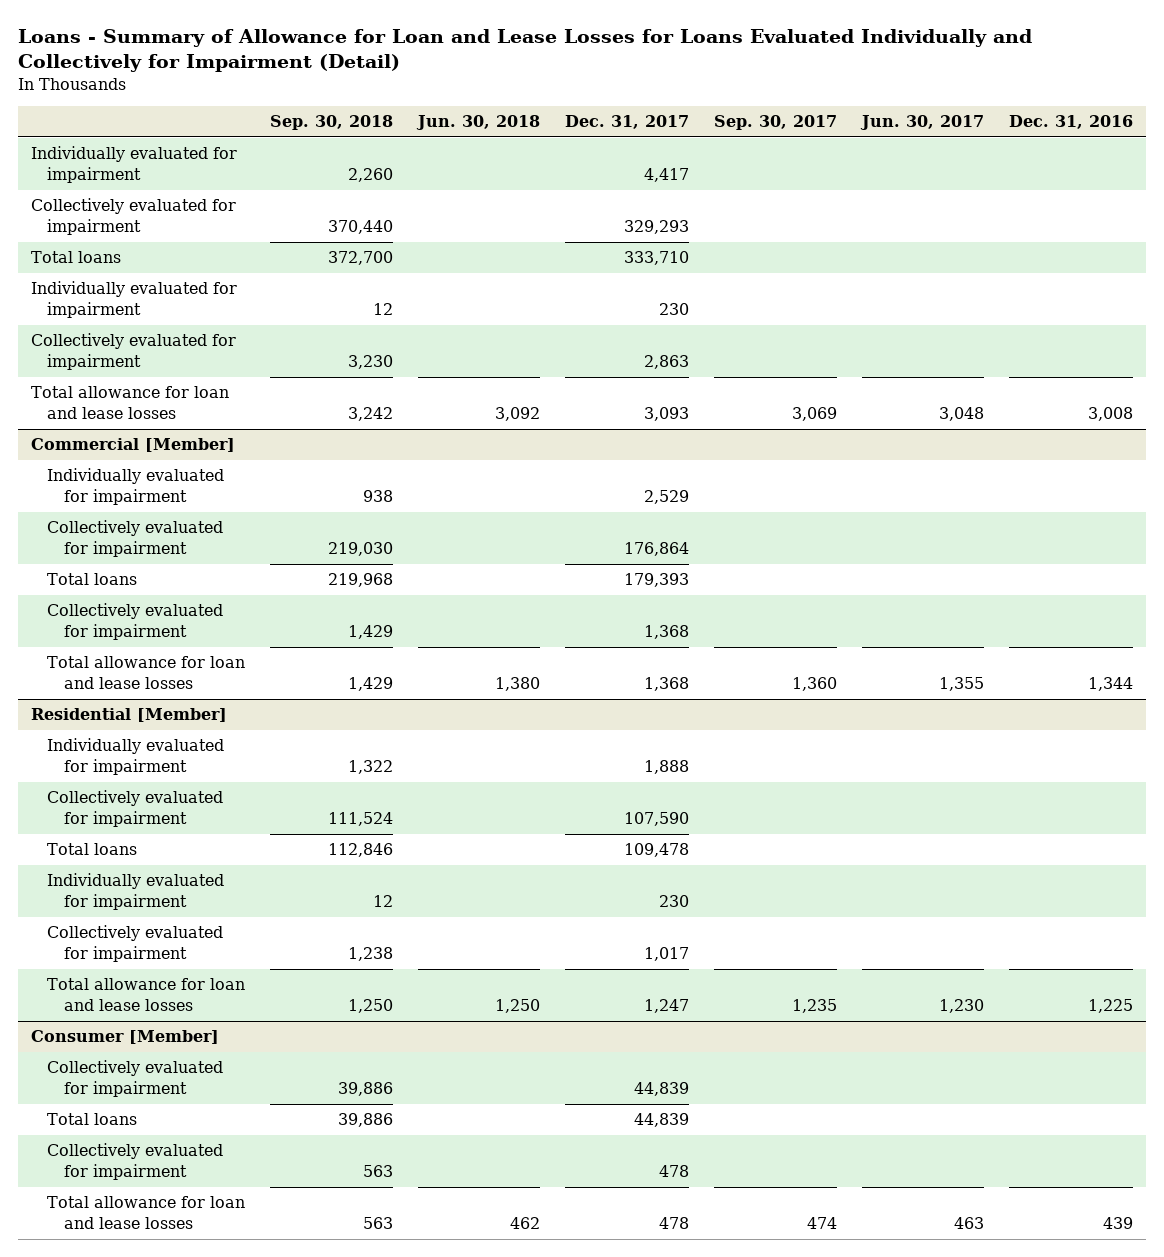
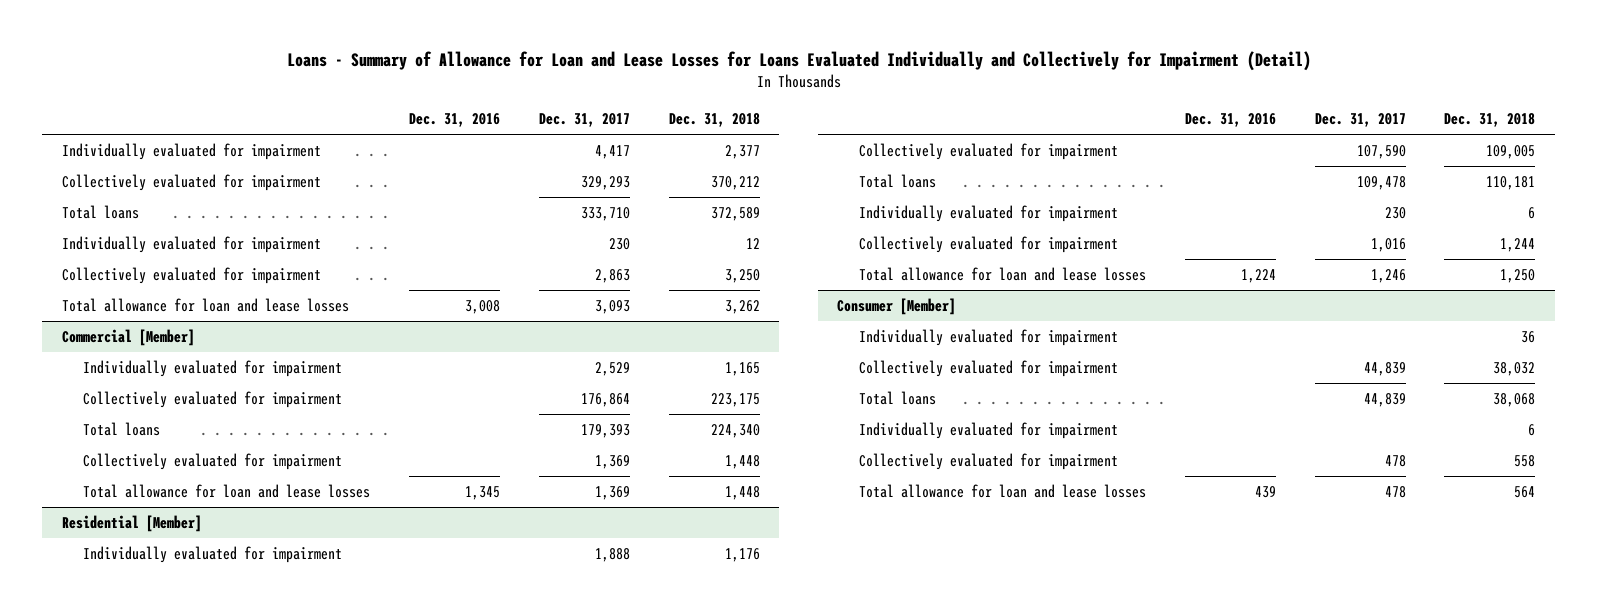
[270,115,394,131] Sep. 30, 2018 -> none
[416,115,541,131] Jun. 30, 2018 -> none
[714,115,838,131] Sep. 30, 2017 -> none
[860,115,985,131] Jun. 30, 2017 -> none
none -> [668,113,760,128] Dec. 31, 2018
[644,625,690,640] 1,368 -> [594,455,630,470] 1,369
[644,677,690,692] 1,368 -> [594,486,630,501] 1,369
[1088,677,1134,692] 1,344 -> [464,486,500,501] 1,345
[644,947,690,962] 1,017 -> [1370,238,1406,253] 1,016
[644,999,690,1014] 1,247 -> [1370,269,1406,284] 1,246
[1088,999,1134,1014] 1,225 -> [1240,269,1276,284] 1,224
none -> [858,329,1118,347] Individually evaluated for impairment
none -> [858,422,1118,440] Individually evaluated for impairment

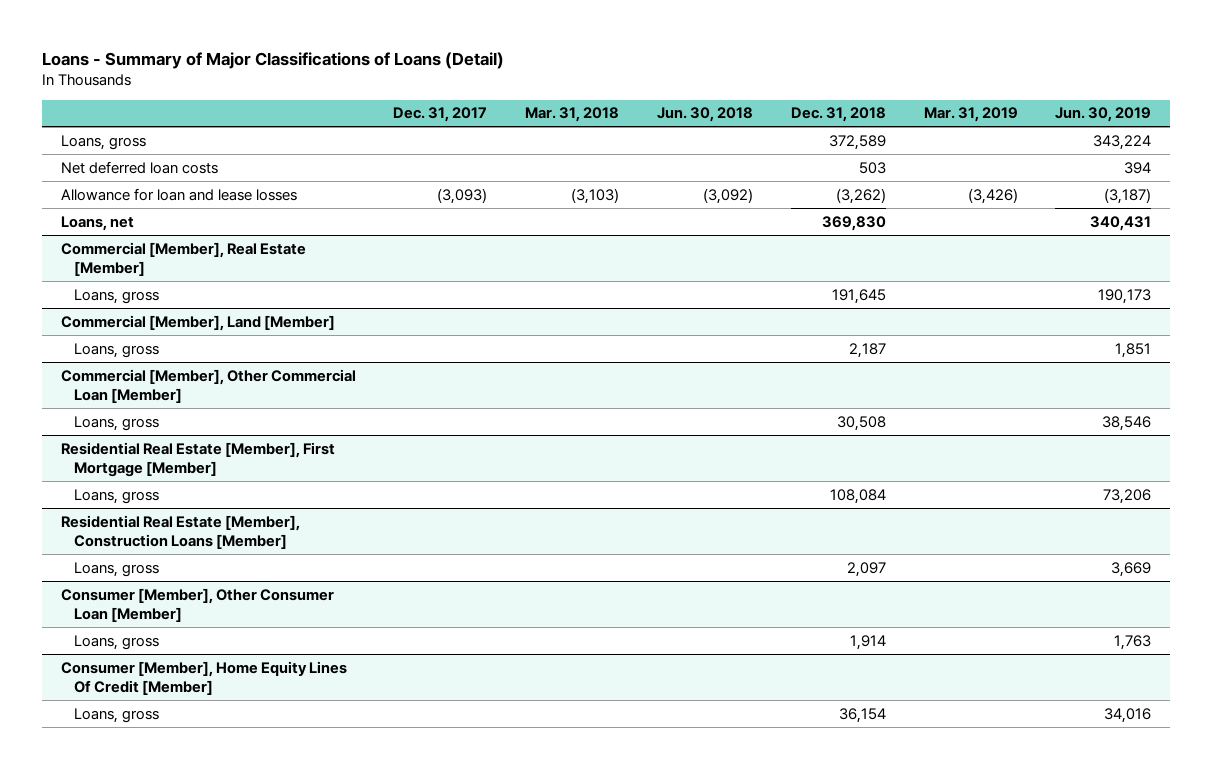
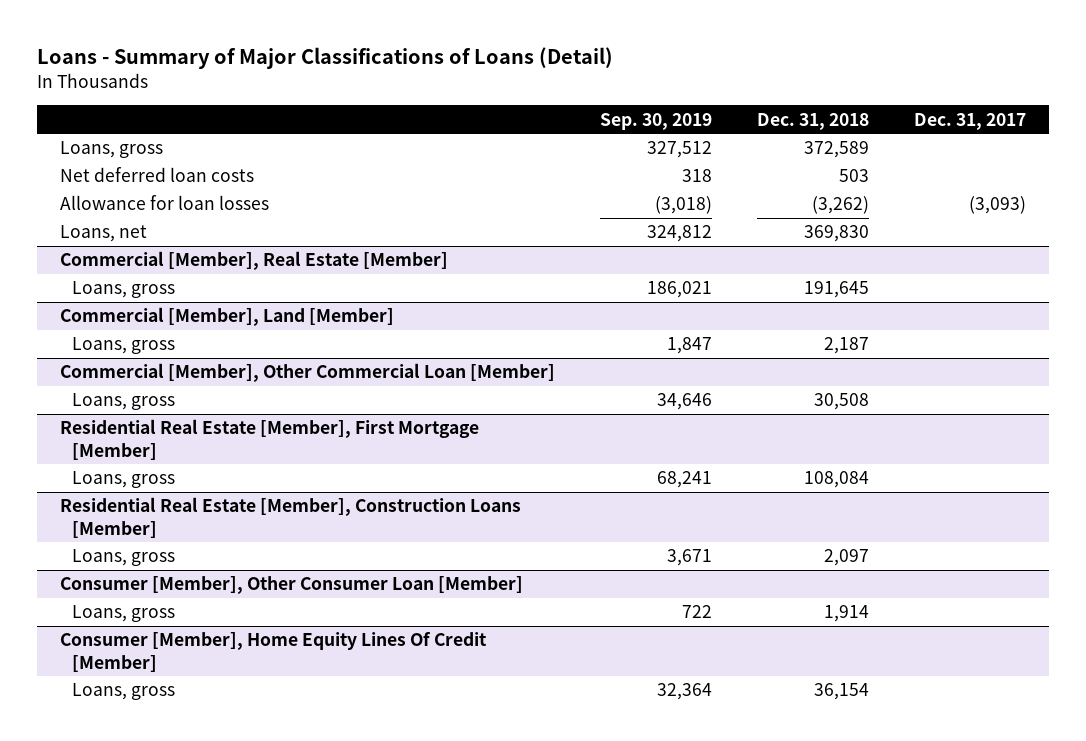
[525,107,620,123] Mar. 31, 2018 -> none
[657,107,754,123] Jun. 30, 2018 -> none
[923,107,1018,123] Mar. 31, 2019 -> none
[1055,107,1152,123] Jun. 30, 2019 -> none
none -> [600,112,713,130] Sep. 30, 2019
[60,187,297,201] Allowance for loan and lease losses -> [59,195,269,211] Allowance for loan losses

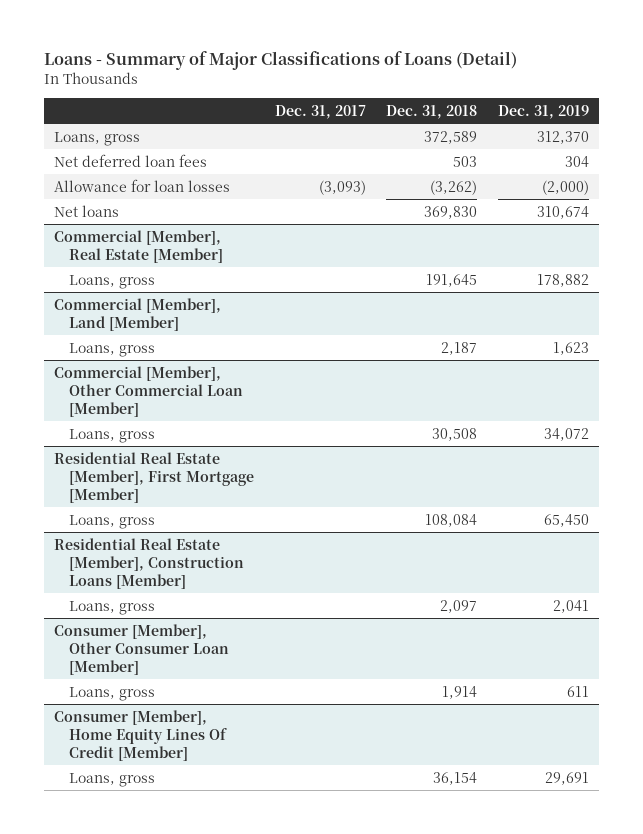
[600,112,713,130] Sep. 30, 2019 -> none
none -> [497,104,589,119] Dec. 31, 2019
[59,167,254,183] Net deferred loan costs -> [53,153,207,167] Net deferred loan fees
[59,225,147,243] Loans, net -> [53,204,119,217] Net loans

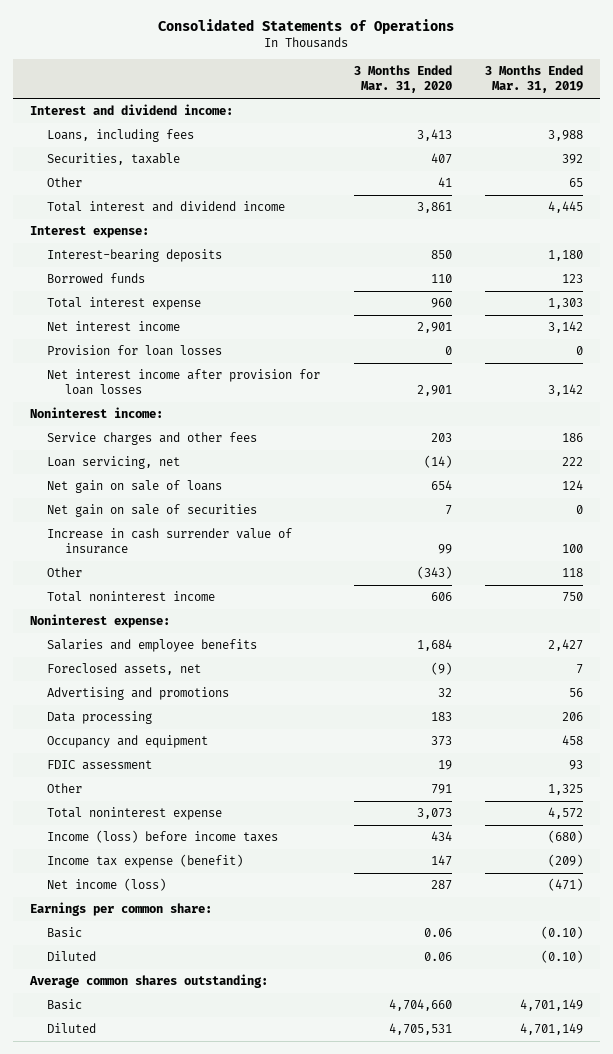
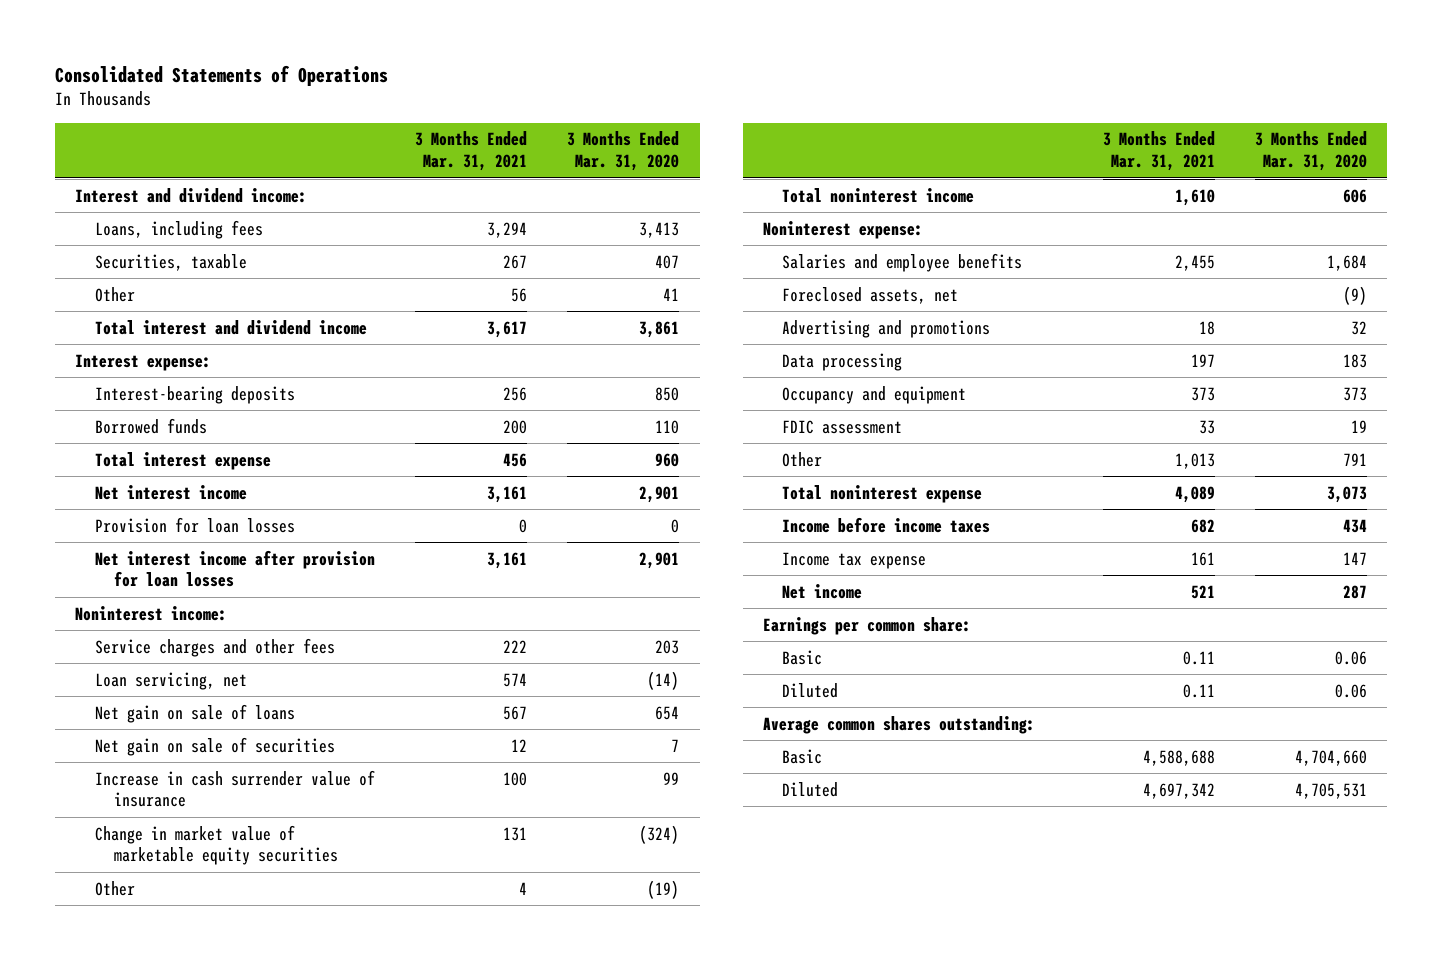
[485,65,584,94] 3 Months Ended Mar. 31, 2019 -> none
none -> [414,131,527,172] 3 Months Ended Mar. 31, 2021
none -> [94,824,338,866] Change in market value of marketable equity securities
[416,566,452,580] (343) -> [647,879,680,899] (19)
[47,830,279,844] Income (loss) before income taxes -> [782,516,991,533] Income before income taxes
[47,854,244,869] Income tax expense (benefit) -> [782,551,927,569] Income tax expense
[47,878,167,892] Net income (loss) -> [782,583,863,599] Net income

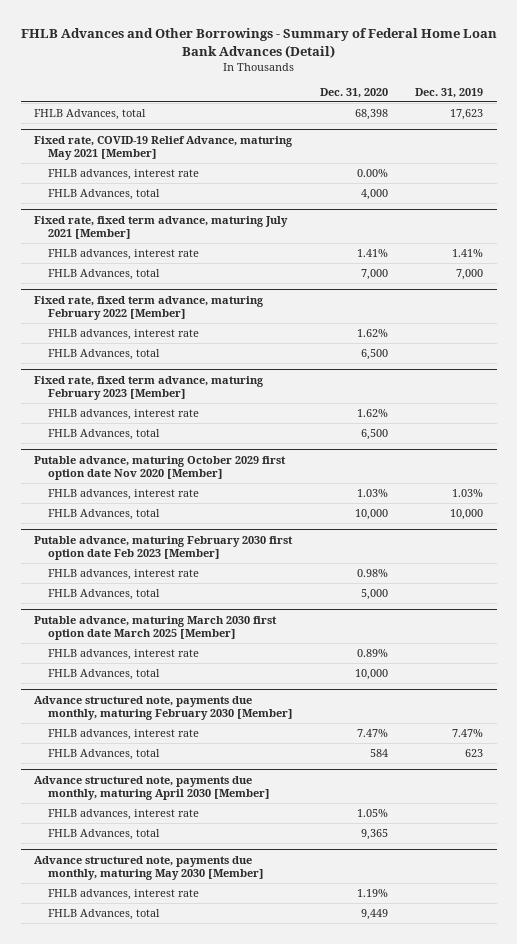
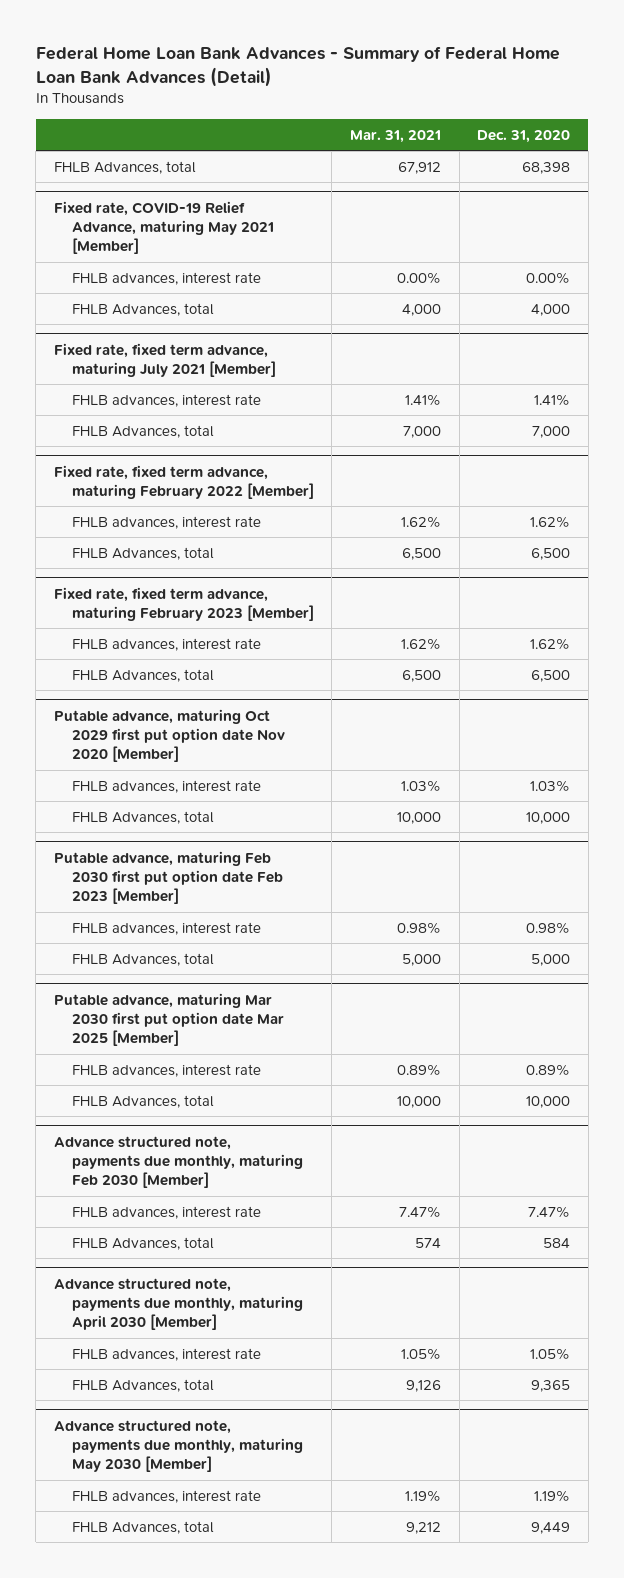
[20,28,497,58] FHLB Advances and Other Borrowings - Summary of Federal Home Loan Bank Advances (Detail) -> [35,46,560,87] Federal Home Loan Bank Advances - Summary of Federal Home Loan Bank Advances (Detail)
[415,87,484,98] Dec. 31, 2019 -> none
none -> [349,129,441,143] Mar. 31, 2021
[34,455,287,480] Putable advance, maturing October 2029 first option date Nov 2020 [Member] -> [53,708,285,763] Putable advance, maturing Oct 2029 first put option date Nov 2020 [Member]
[34,535,294,560] Putable advance, maturing February 2030 first option date Feb 2023 [Member] -> [53,850,283,905] Putable advance, maturing Feb 2030 first put option date Feb 2023 [Member]
[34,615,278,640] Putable advance, maturing March 2030 first option date March 2025 [Member] -> [53,992,284,1047] Putable advance, maturing Mar 2030 first put option date Mar 2025 [Member]
[34,695,293,720] Advance structured note, payments due monthly, maturing February 2030 [Member] -> [53,1135,303,1189] Advance structured note, payments due monthly, maturing Feb 2030 [Member]

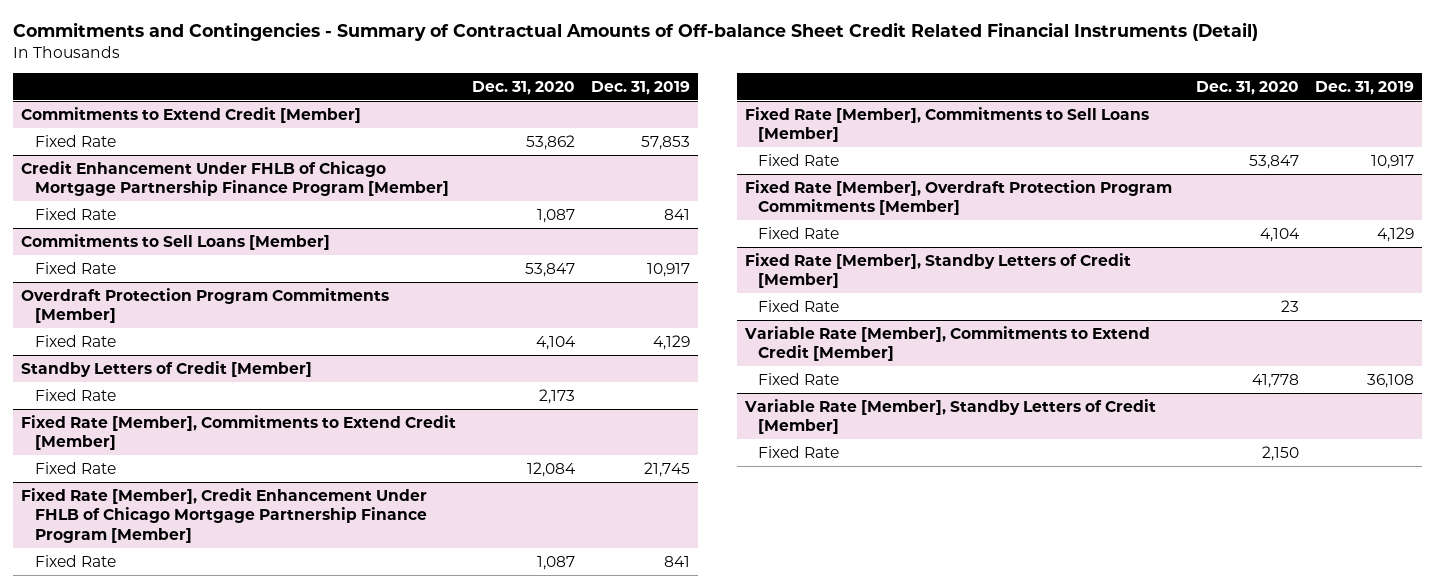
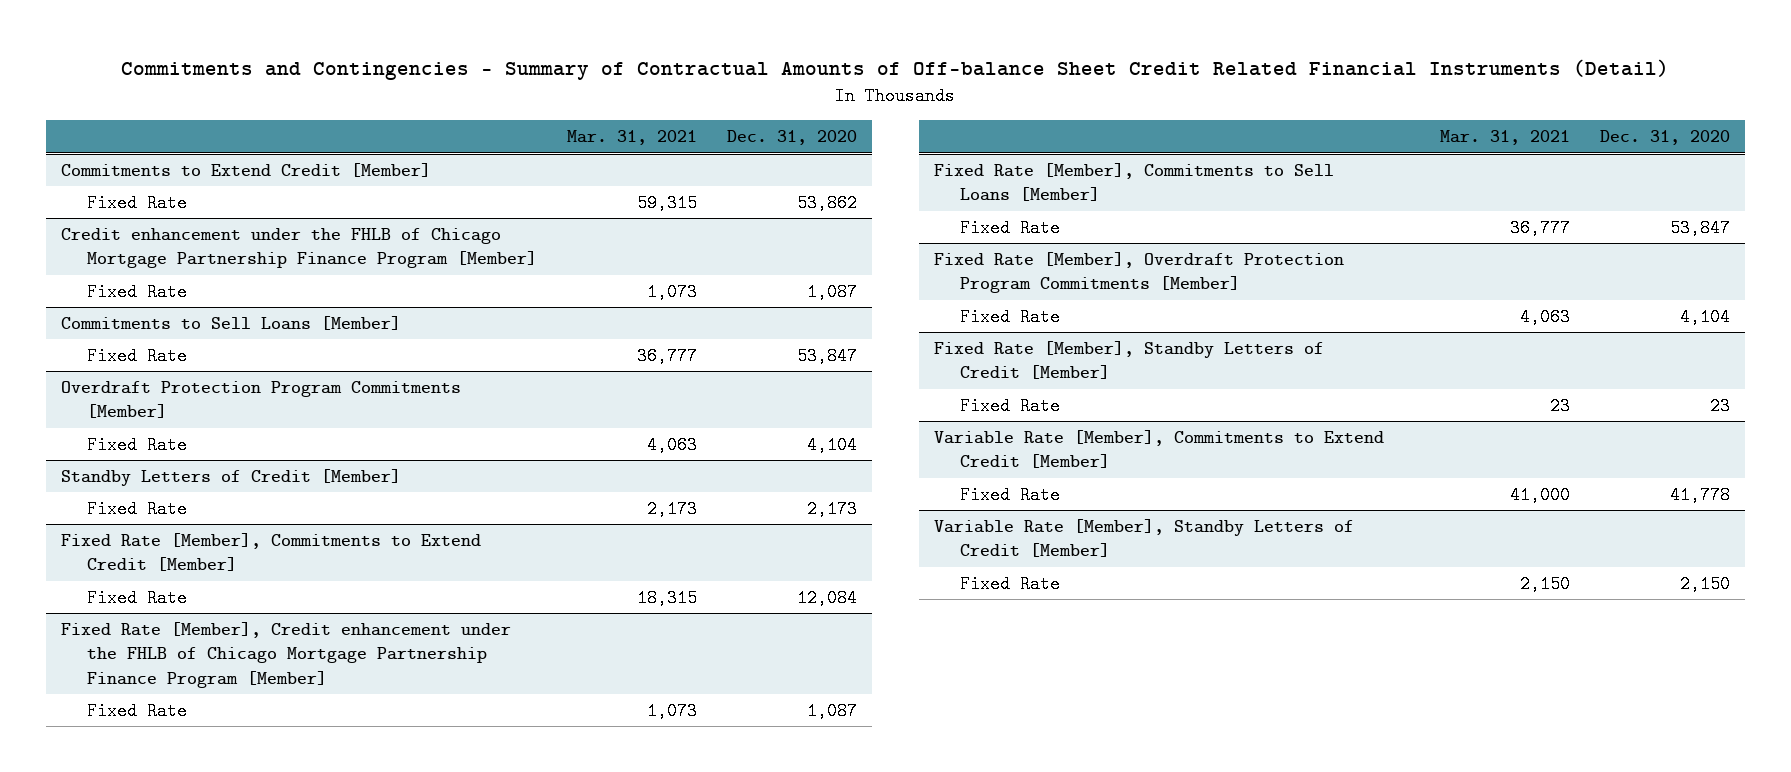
[591,80,691,95] Dec. 31, 2019 -> none
none -> [567,130,698,146] Mar. 31, 2021
[21,160,449,197] Credit Enhancement Under FHLB of Chicago Mortgage Partnership Finance Program [Member] -> [60,228,538,269] Credit enhancement under the FHLB of Chicago Mortgage Partnership Finance Program [Member]
[21,487,428,543] Fixed Rate [Member], Credit Enhancement Under FHLB of Chicago Mortgage Partnership Finance Program [Member] -> [60,622,511,688] Fixed Rate [Member], Credit enhancement under the FHLB of Chicago Mortgage Partnership Finance Program [Member]

